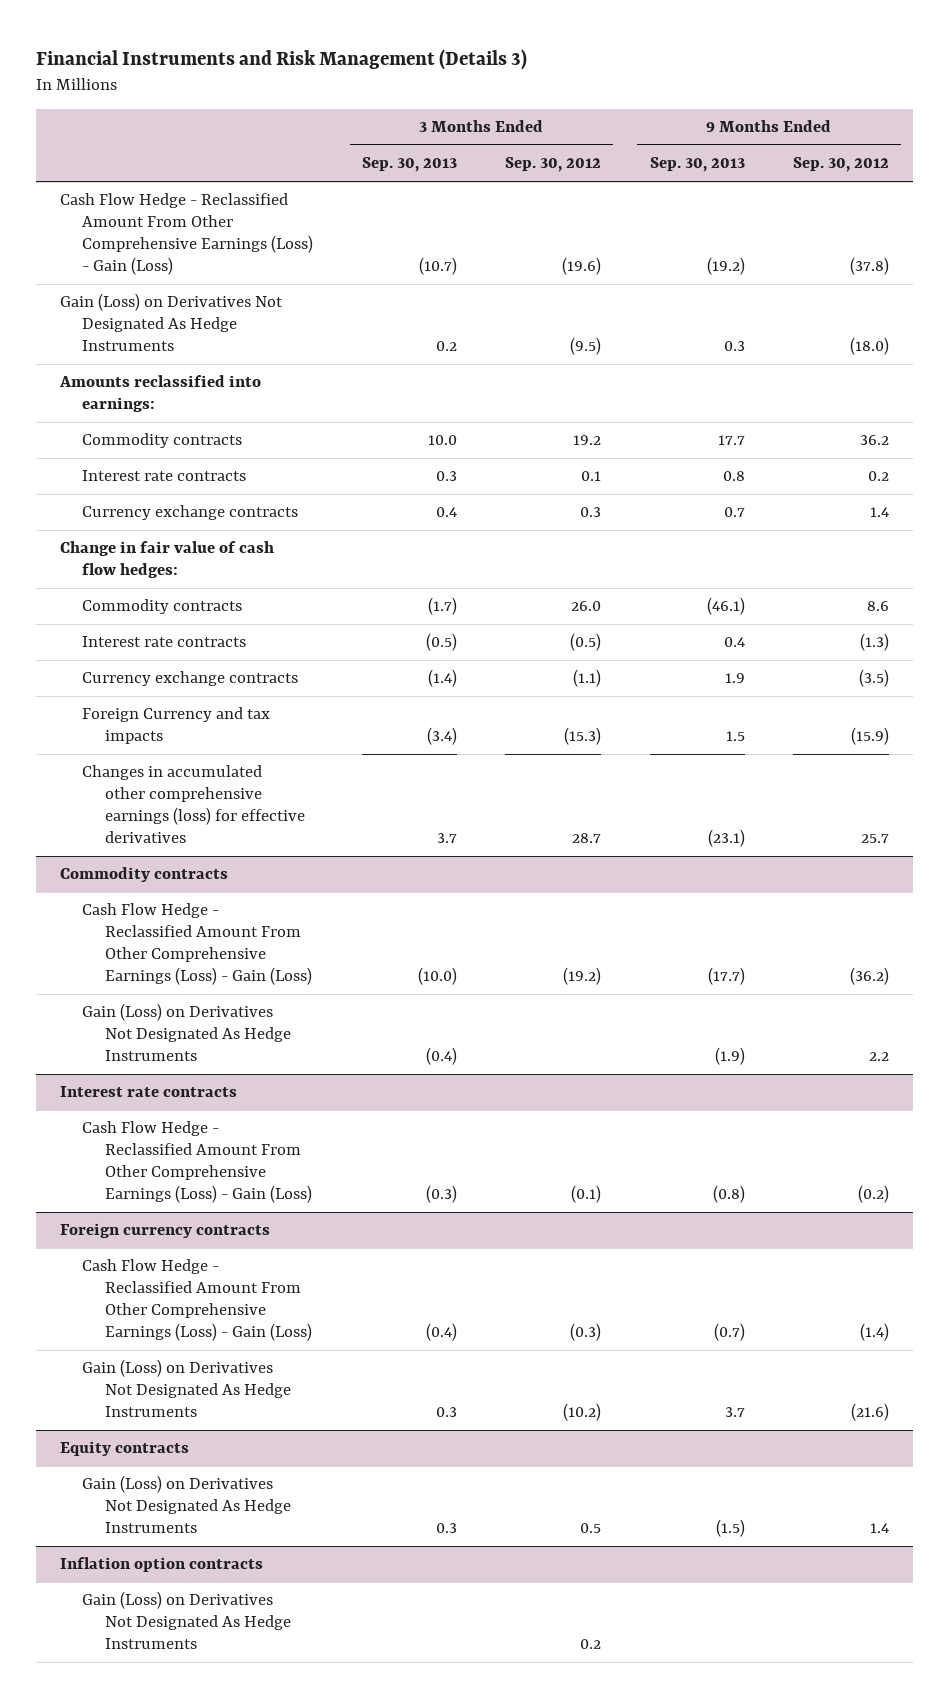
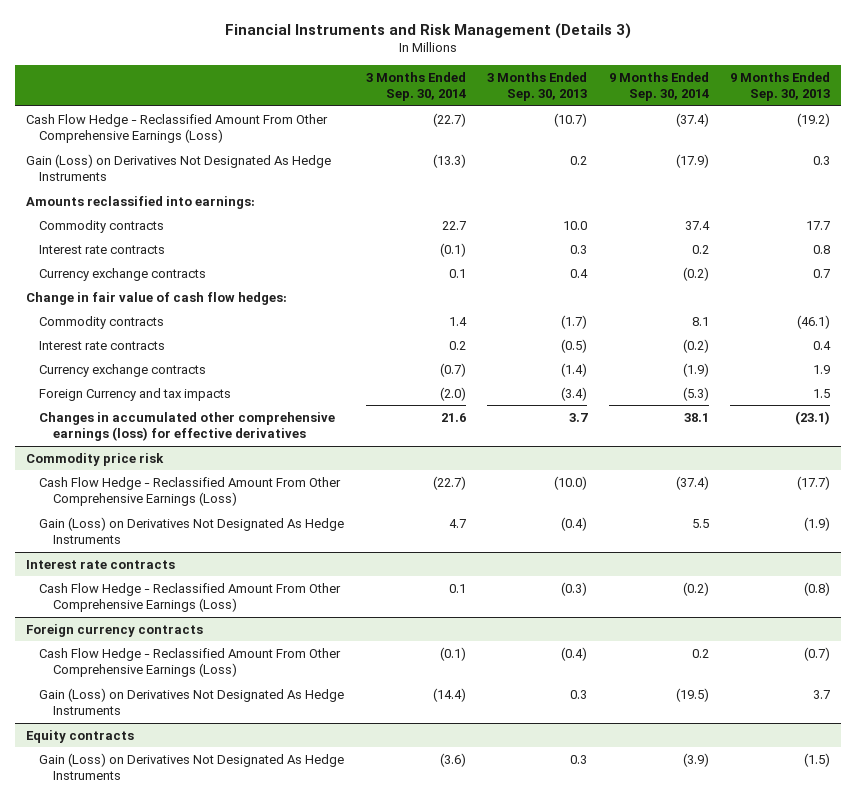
[505,157,602,173] Sep. 30, 2012 -> none
[793,157,890,173] Sep. 30, 2012 -> none
none -> [365,71,466,102] 3 Months Ended Sep. 30, 2014
none -> [608,71,709,102] 9 Months Ended Sep. 30, 2014
[59,193,314,276] Cash Flow Hedge - Reclassified Amount From Other Comprehensive Earnings (Loss) - Gain (Loss) -> [25,113,328,144] Cash Flow Hedge - Reclassified Amount From Other Comprehensive Earnings (Loss)
[59,867,228,883] Commodity contracts -> none
none -> [25,452,164,466] Commodity price risk
[82,903,312,986] Cash Flow Hedge - Reclassified Amount From Other Comprehensive Earnings (Loss) - Gain (Loss) -> [39,476,342,507] Cash Flow Hedge - Reclassified Amount From Other Comprehensive Earnings (Loss)
[82,1121,312,1204] Cash Flow Hedge - Reclassified Amount From Other Comprehensive Earnings (Loss) - Gain (Loss) -> [39,582,342,613] Cash Flow Hedge - Reclassified Amount From Other Comprehensive Earnings (Loss)
[82,1259,312,1342] Cash Flow Hedge - Reclassified Amount From Other Comprehensive Earnings (Loss) - Gain (Loss) -> [39,647,342,678] Cash Flow Hedge - Reclassified Amount From Other Comprehensive Earnings (Loss)
[59,1557,263,1573] Inflation option contracts -> none
[82,1591,291,1650] Gain (Loss) on Derivatives Not Designated As Hedge Instruments -> none

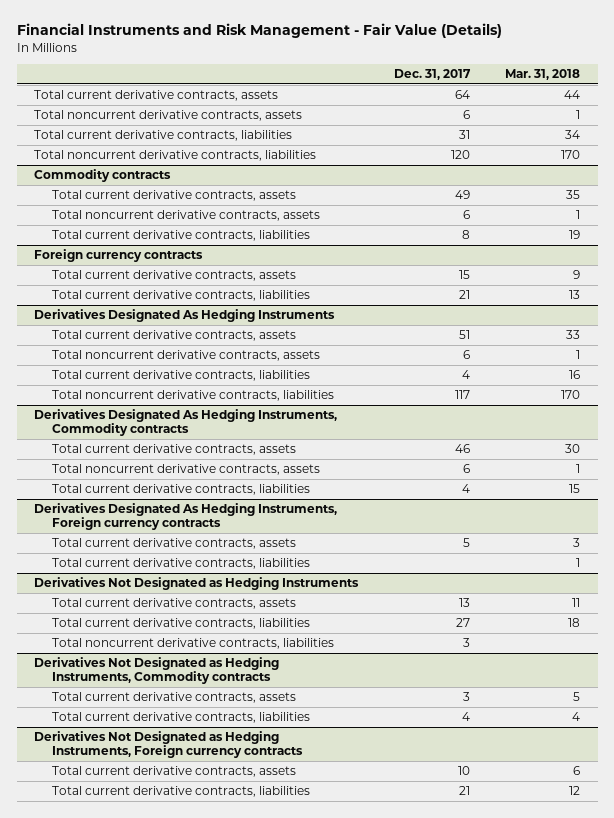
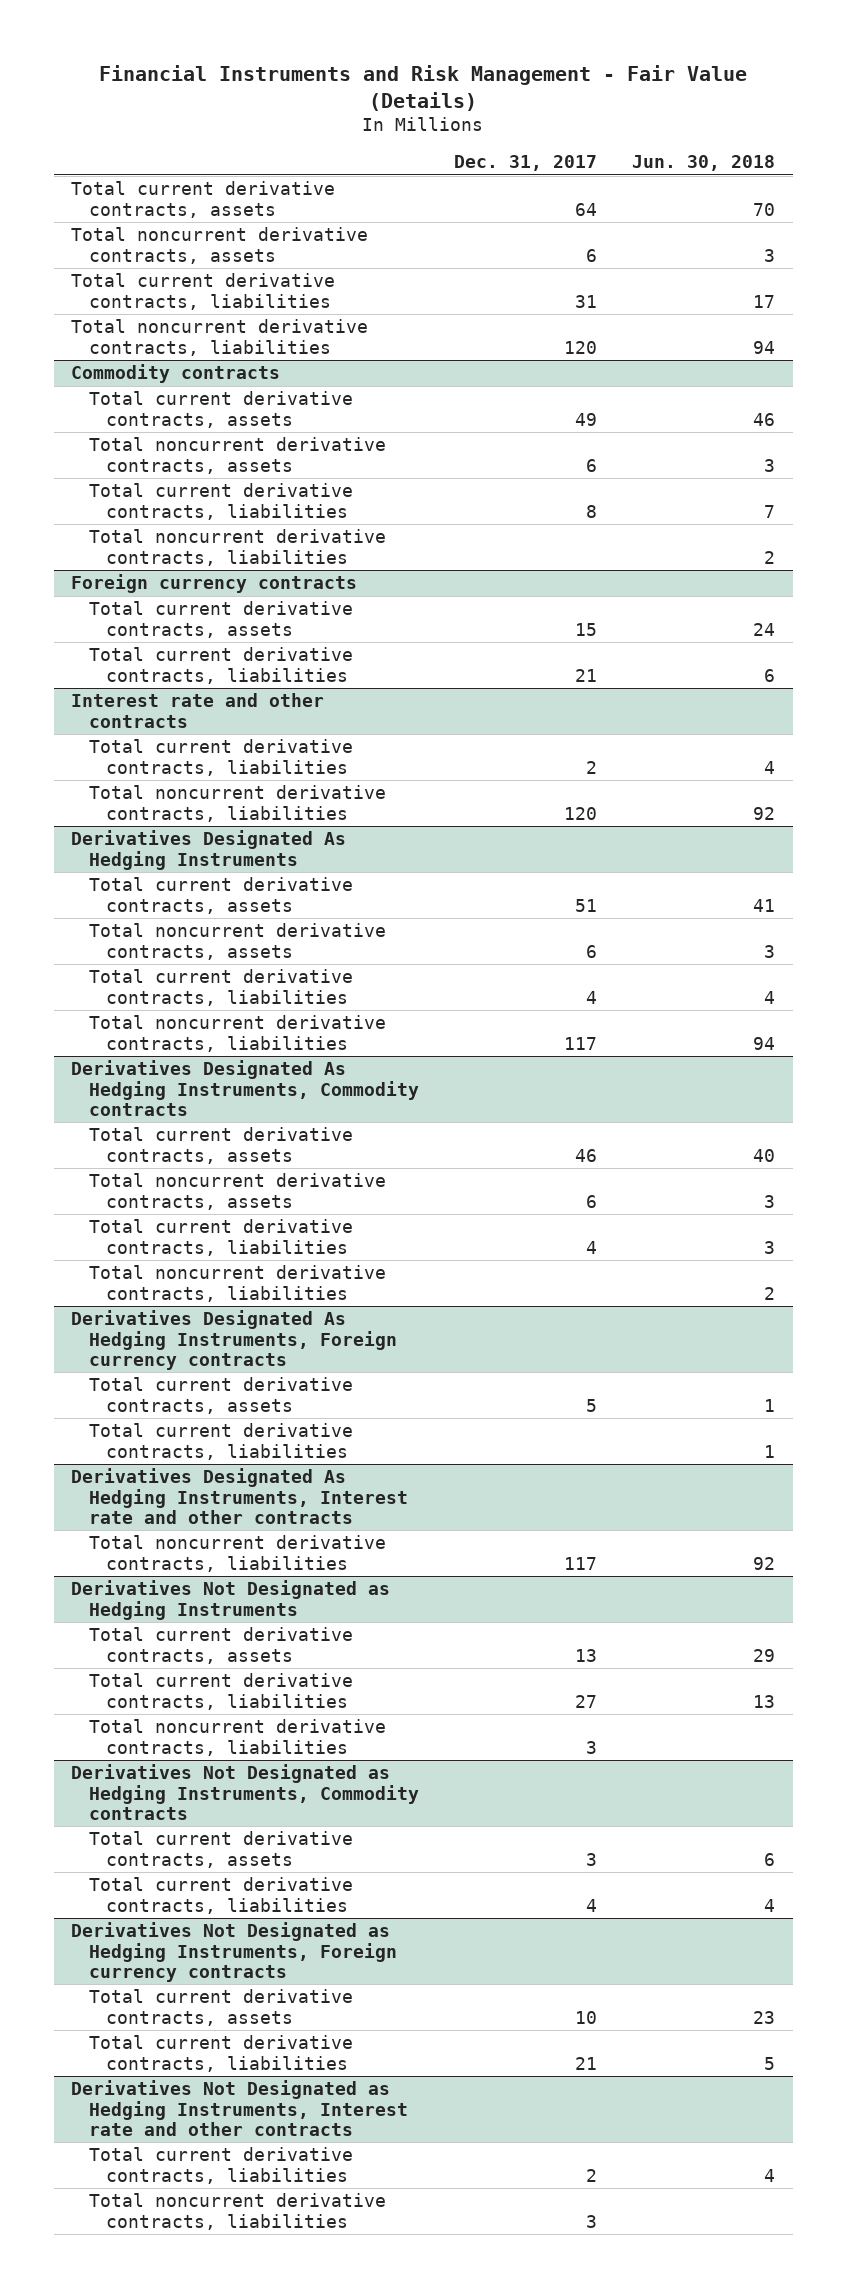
[505,69,581,81] Mar. 31, 2018 -> none
none -> [632,154,776,171] Jun. 30, 2018
none -> [88,529,386,566] Total noncurrent derivative contracts, liabilities
none -> [71,693,325,728] Interest rate and other contracts
none -> [88,739,353,776] Total current derivative contracts, liabilities
none -> [88,785,386,822] Total noncurrent derivative contracts, liabilities
none -> [88,1265,386,1302] Total noncurrent derivative contracts, liabilities
none -> [71,1468,408,1524] Derivatives Designated As Hedging Instruments, Interest rate and other contracts
none -> [88,1535,386,1572] Total noncurrent derivative contracts, liabilities
none -> [71,2080,408,2136] Derivatives Not Designated as Hedging Instruments, Interest rate and other contracts
none -> [88,2147,353,2184] Total current derivative contracts, liabilities
none -> [88,2193,386,2230] Total noncurrent derivative contracts, liabilities

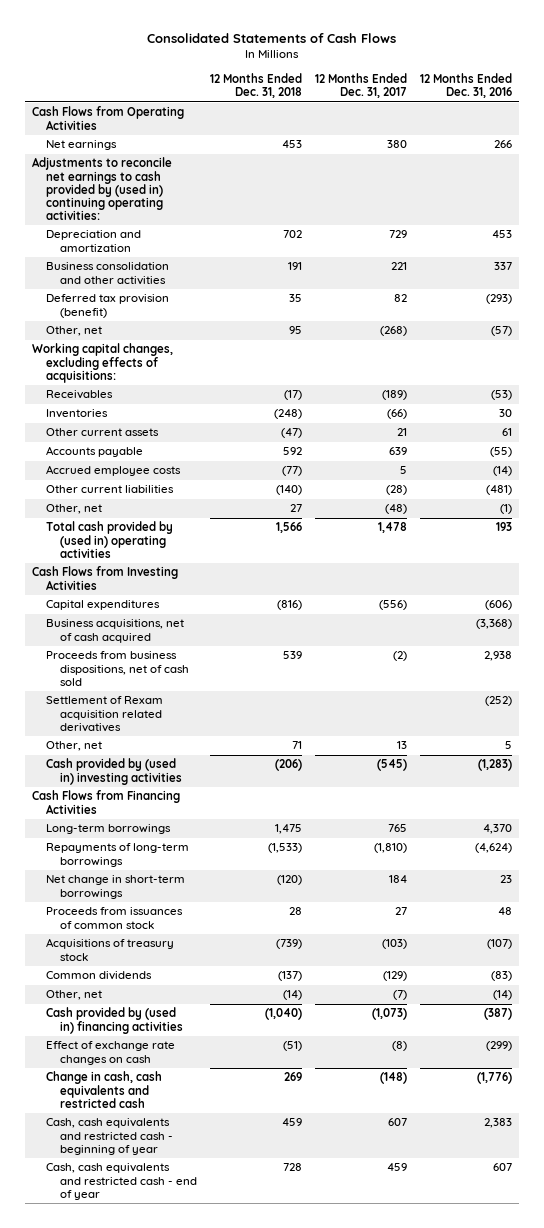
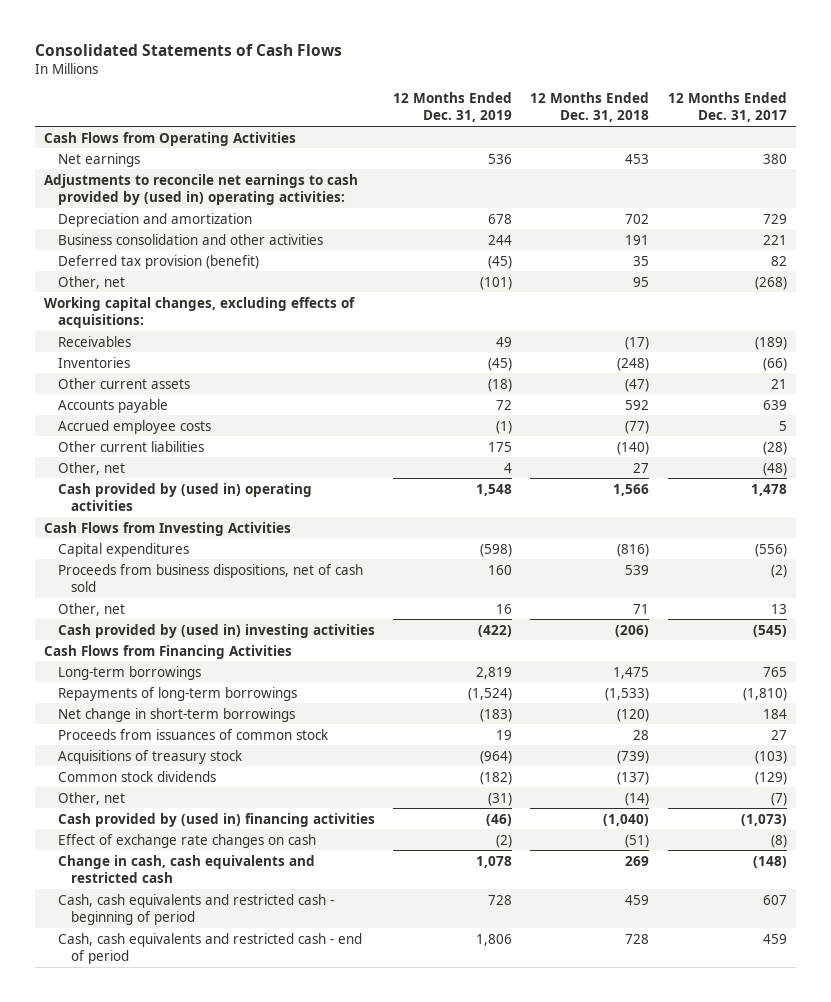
[420,73,513,99] 12 Months Ended Dec. 31, 2016 -> none
none -> [392,91,512,123] 12 Months Ended Dec. 31, 2019
[32,157,173,220] Adjustments to reconcile net earnings to cash provided by (used in) continuing operating activities: -> [44,173,359,205] Adjustments to reconcile net earnings to cash provided by (used in) operating activities:
[45,521,173,558] Total cash provided by (used in) operating activities -> [57,482,312,511] Cash provided by (used in) operating activities
[45,619,184,643] Business acquisitions, net of cash acquired -> none
[45,696,163,732] Settlement of Rexam acquisition related derivatives -> none
[45,971,152,981] Common dividends -> [57,770,216,782] Common stock dividends
[45,1118,173,1155] Cash, cash equivalents and restricted cash - beginning of year -> [57,893,334,925] Cash, cash equivalents and restricted cash - beginning of period
[45,1163,197,1200] Cash, cash equivalents and restricted cash - end of year -> [57,932,362,964] Cash, cash equivalents and restricted cash - end of period

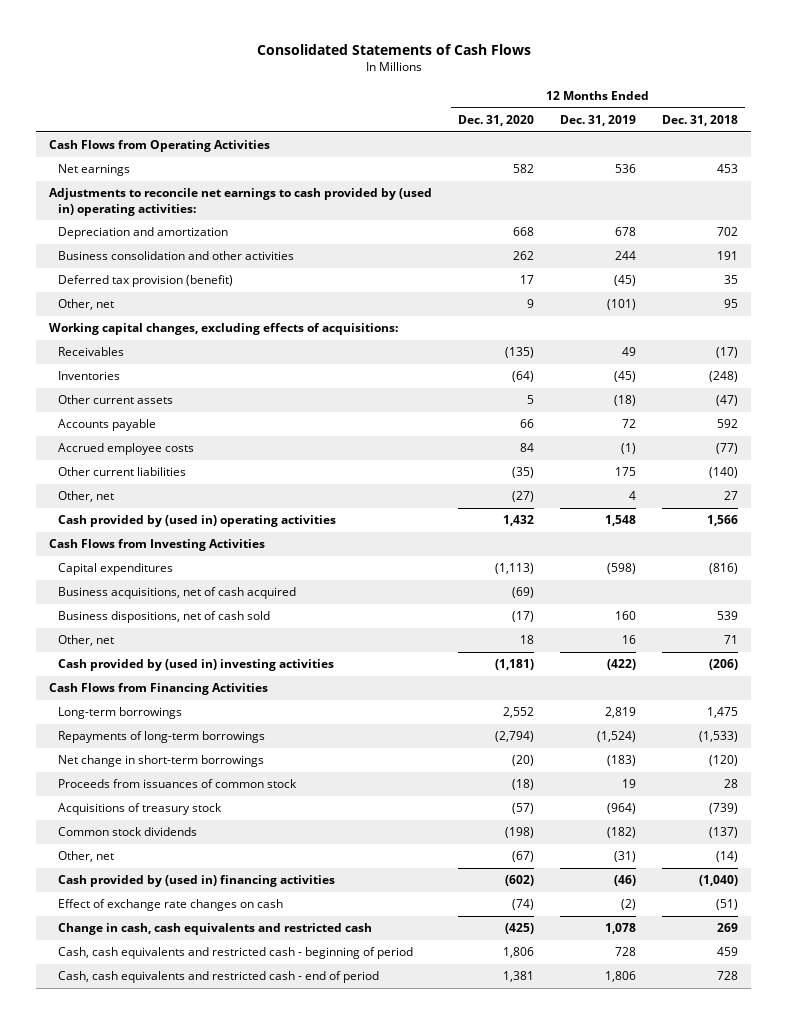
[667,91,787,123] 12 Months Ended Dec. 31, 2017 -> none
none -> [457,114,534,126] Dec. 31, 2020
none -> [57,587,296,600] Business acquisitions, net of cash acquired
[57,563,363,592] Proceeds from business dispositions, net of cash sold -> [57,611,270,624] Business dispositions, net of cash sold

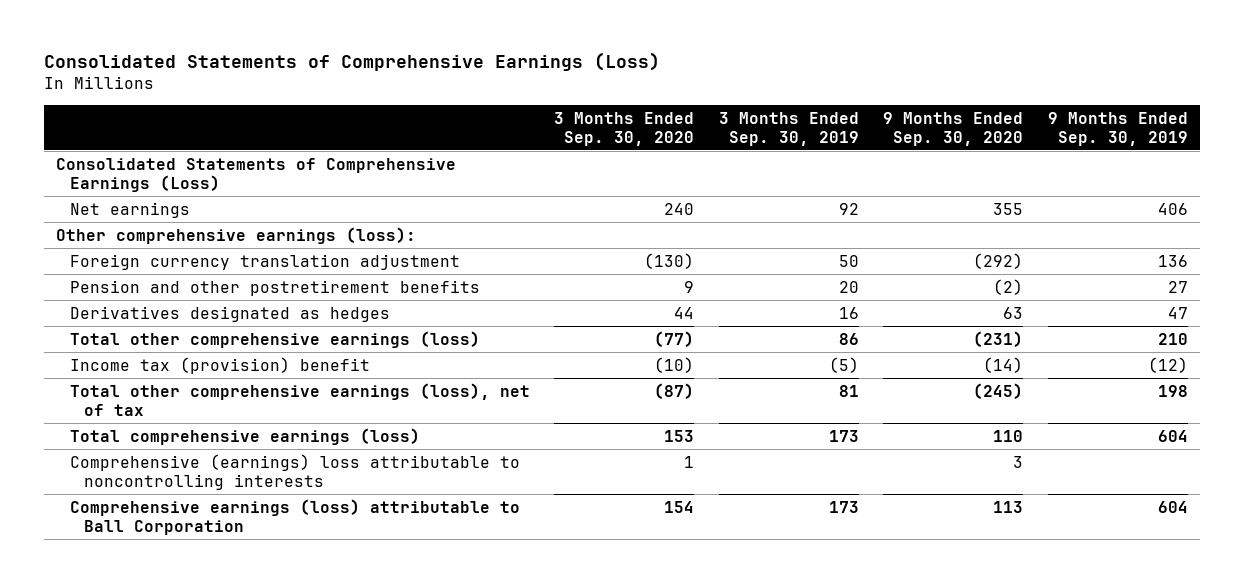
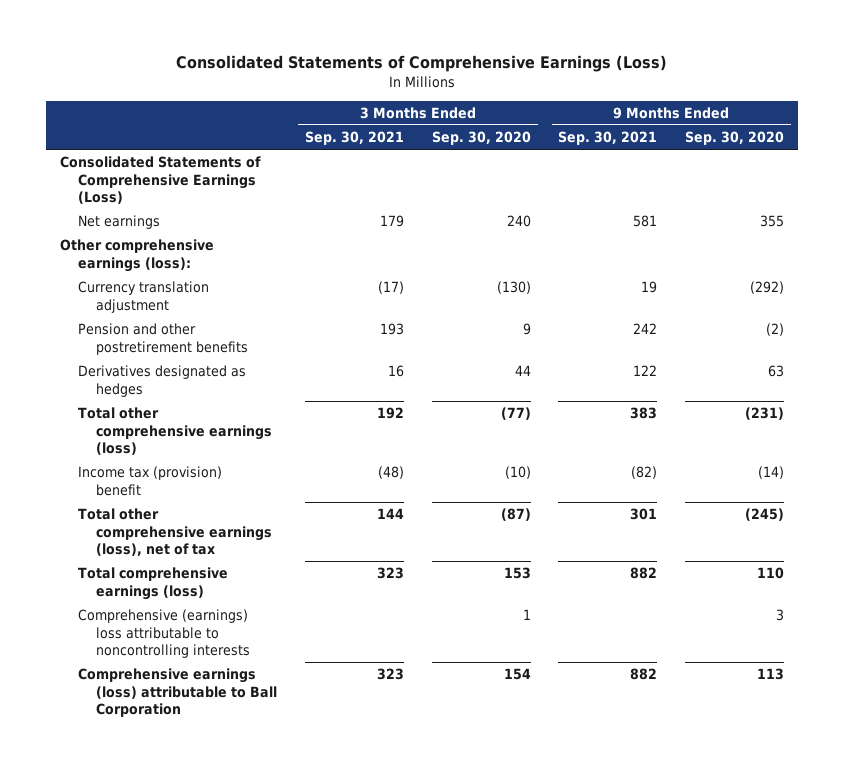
[718,111,859,146] 3 Months Ended Sep. 30, 2019 -> none
[1047,111,1188,146] 9 Months Ended Sep. 30, 2019 -> none
none -> [304,131,404,146] Sep. 30, 2021
none -> [558,131,658,146] Sep. 30, 2021
[70,253,461,270] Foreign currency translation adjustment -> [77,281,209,313] Currency translation adjustment

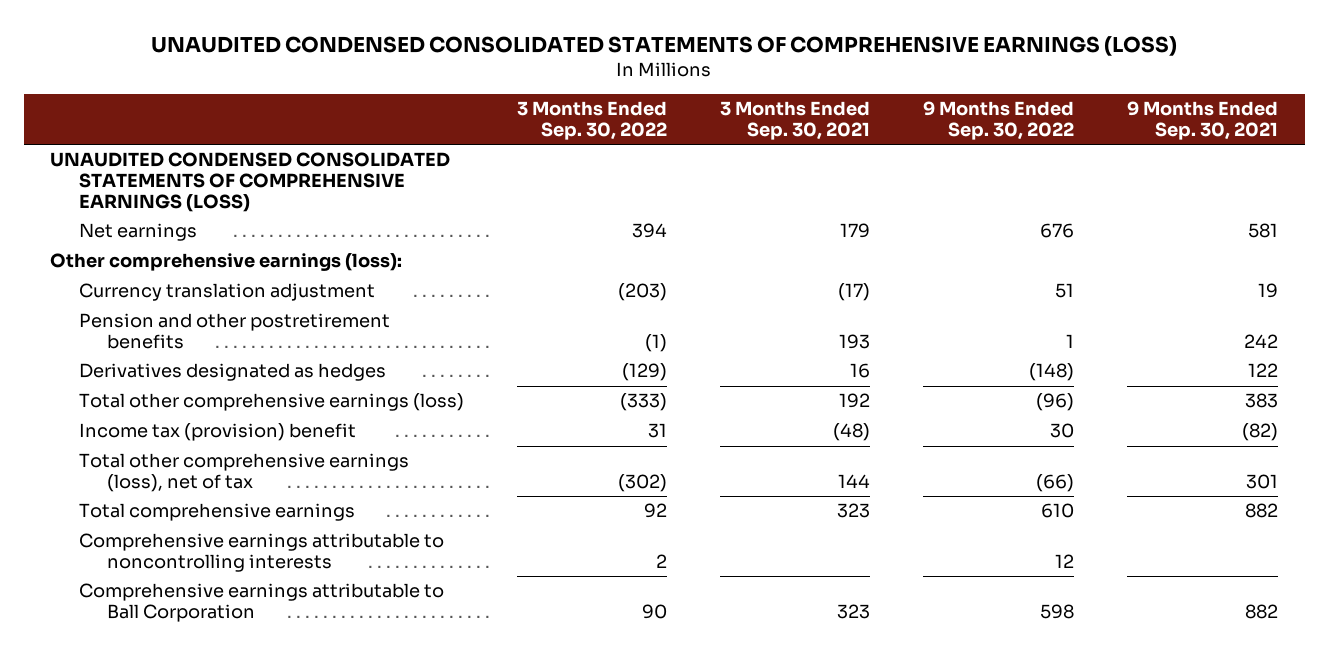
[176,54,668,72] Consolidated Statements of Comprehensive Earnings (Loss) -> [151,35,1178,56] UNAUDITED CONDENSED CONSOLIDATED STATEMENTS OF COMPREHENSIVE EARNINGS (LOSS)
[431,131,531,146] Sep. 30, 2020 -> none
[685,131,785,146] Sep. 30, 2020 -> none
none -> [516,101,667,140] 3 Months Ended Sep. 30, 2022
none -> [923,101,1075,140] 9 Months Ended Sep. 30, 2022
[59,156,261,204] Consolidated Statements of Comprehensive Earnings (Loss) -> [50,152,451,212] UNAUDITED CONDENSED CONSOLIDATED STATEMENTS OF COMPREHENSIVE EARNINGS (LOSS)
[77,567,228,600] Total comprehensive earnings (loss) -> [78,503,355,522] Total comprehensive earnings
[77,609,251,658] Comprehensive (earnings) loss attributable to noncontrolling interests -> [78,533,444,573] Comprehensive earnings attributable to noncontrolling interests
[77,668,278,717] Comprehensive earnings (loss) attributable to Ball Corporation -> [78,583,444,623] Comprehensive earnings attributable to Ball Corporation

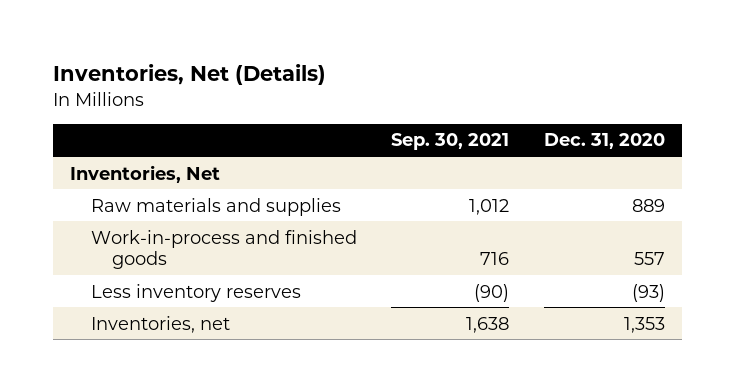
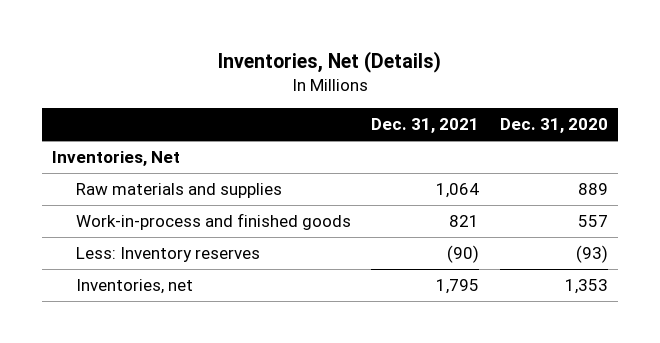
[391,133,510,151] Sep. 30, 2021 -> none
none -> [371,117,480,133] Dec. 31, 2021
[91,283,302,302] Less inventory reserves -> [75,247,260,263] Less: Inventory reserves

